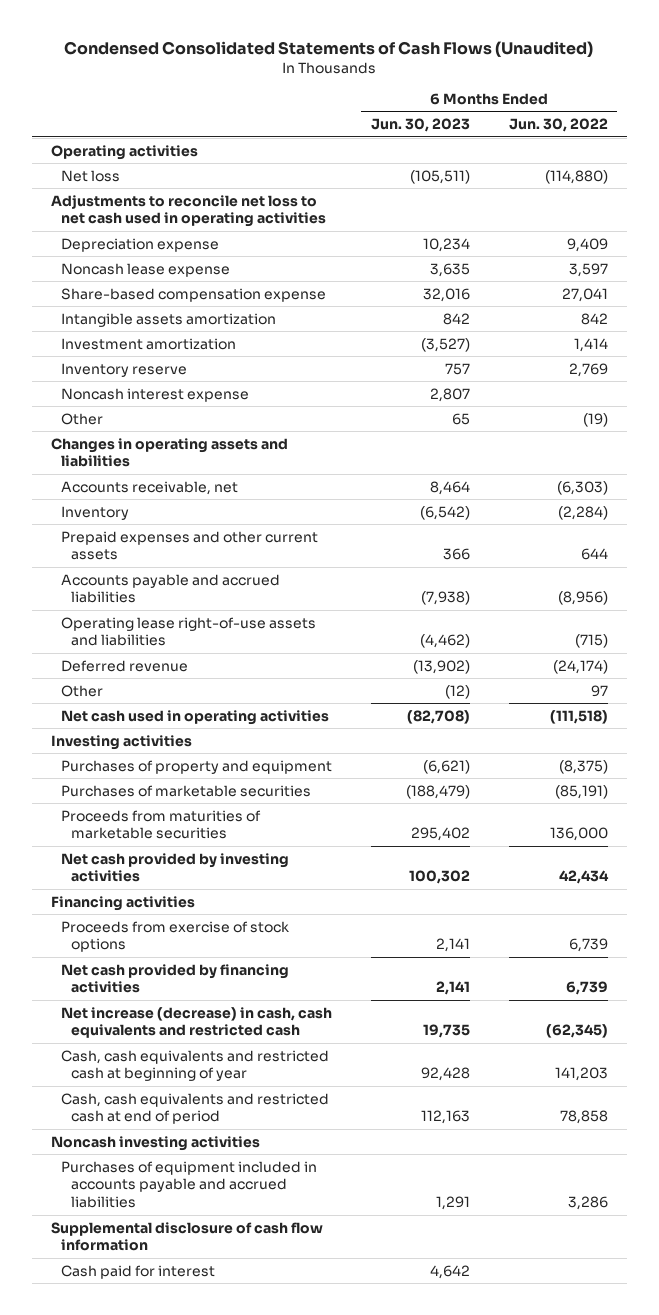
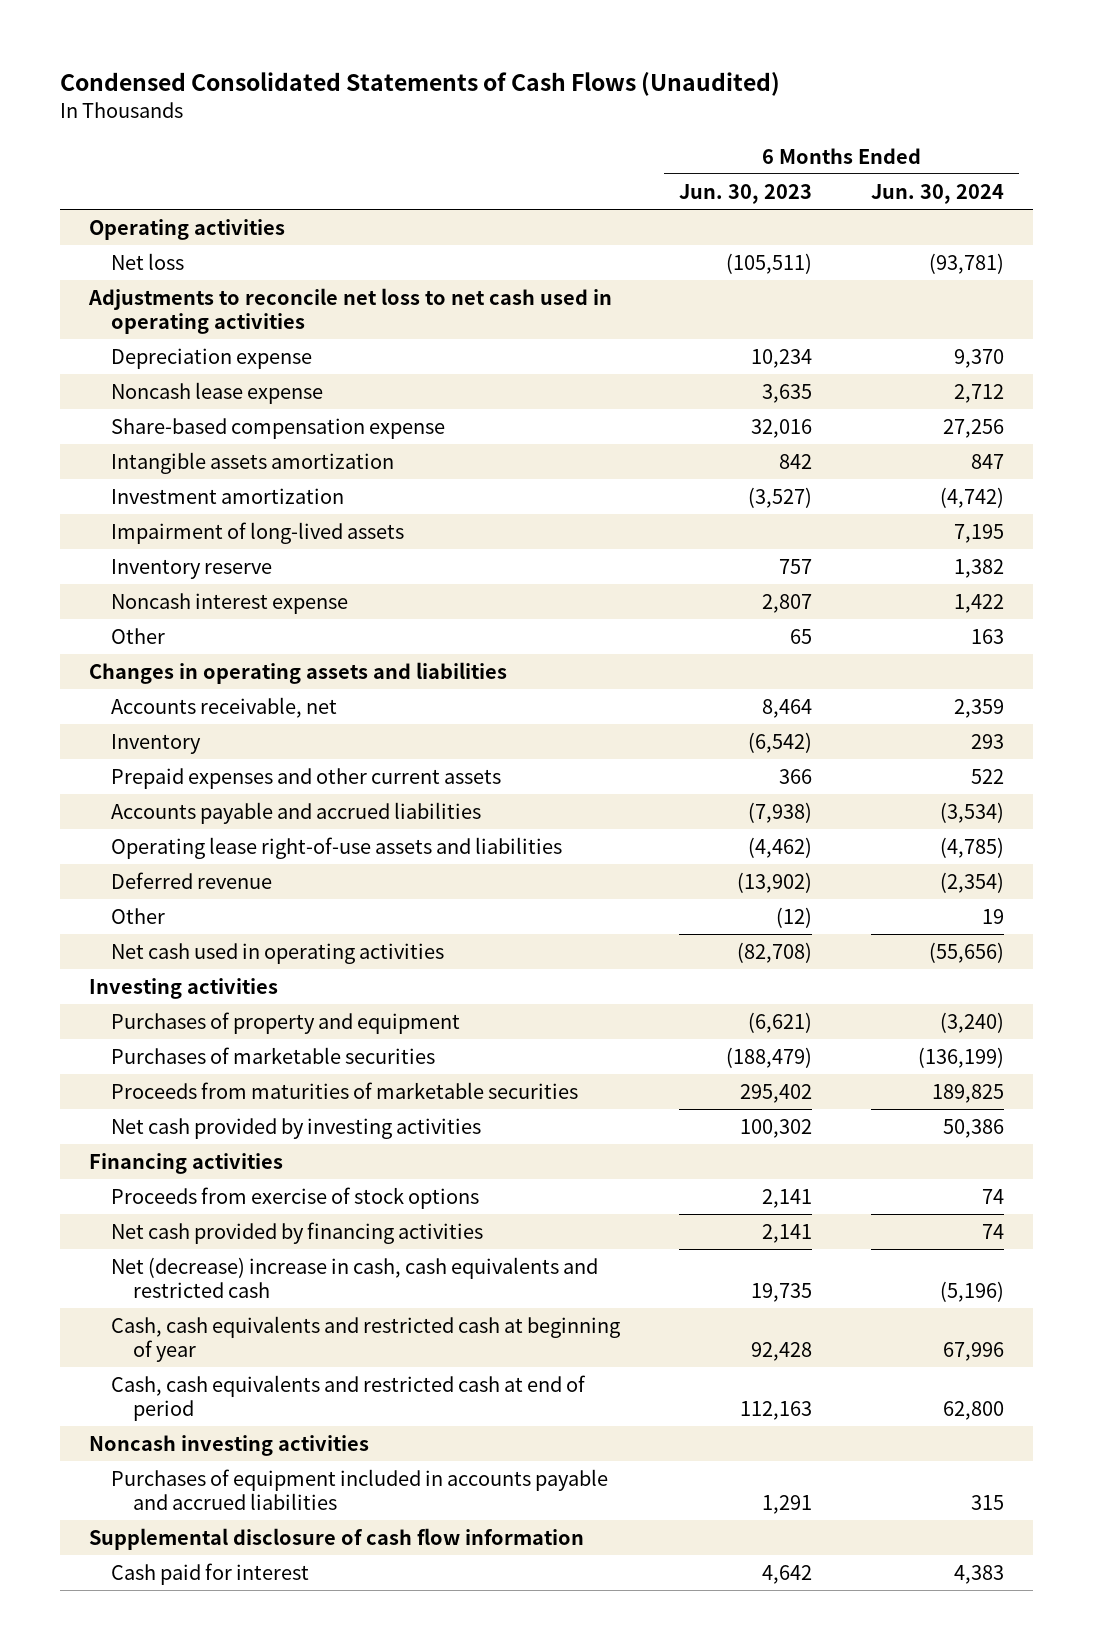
[508,118,608,133] Jun. 30, 2022 -> none
none -> [871,183,1005,204] Jun. 30, 2024
none -> [111,522,405,545] Impairment of long-lived assets
[61,1006,333,1039] Net increase (decrease) in cash, cash equivalents and restricted cash -> [111,1257,599,1298] Net (decrease) increase in cash, cash equivalents and restricted cash

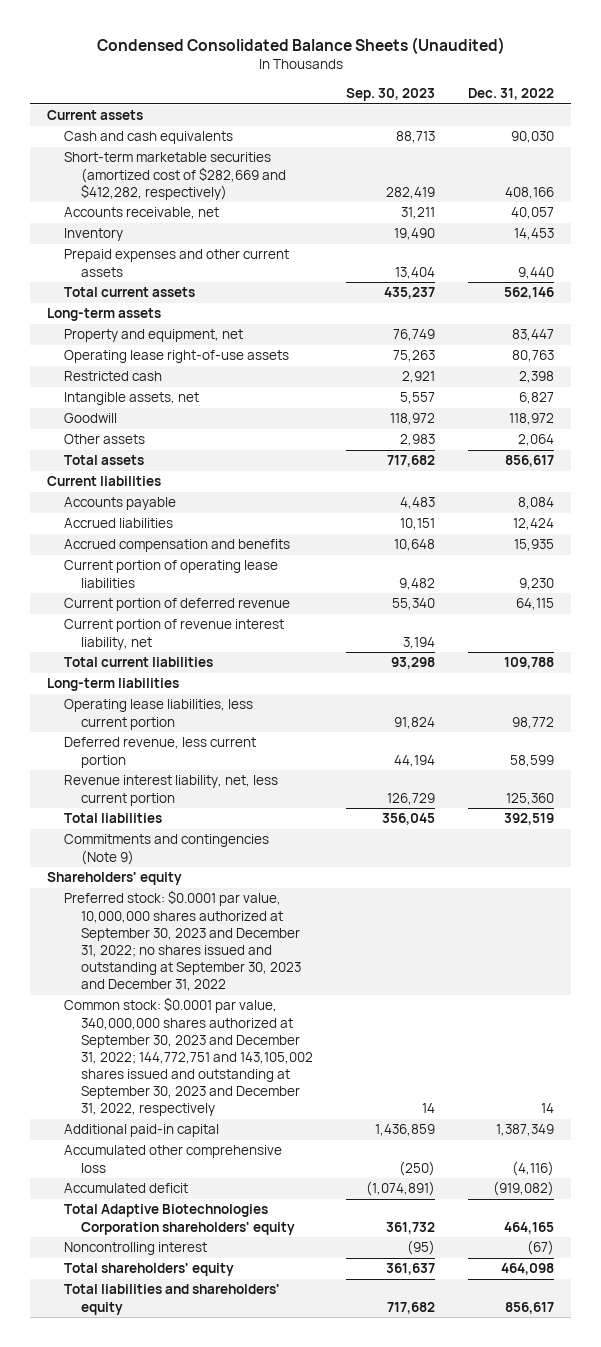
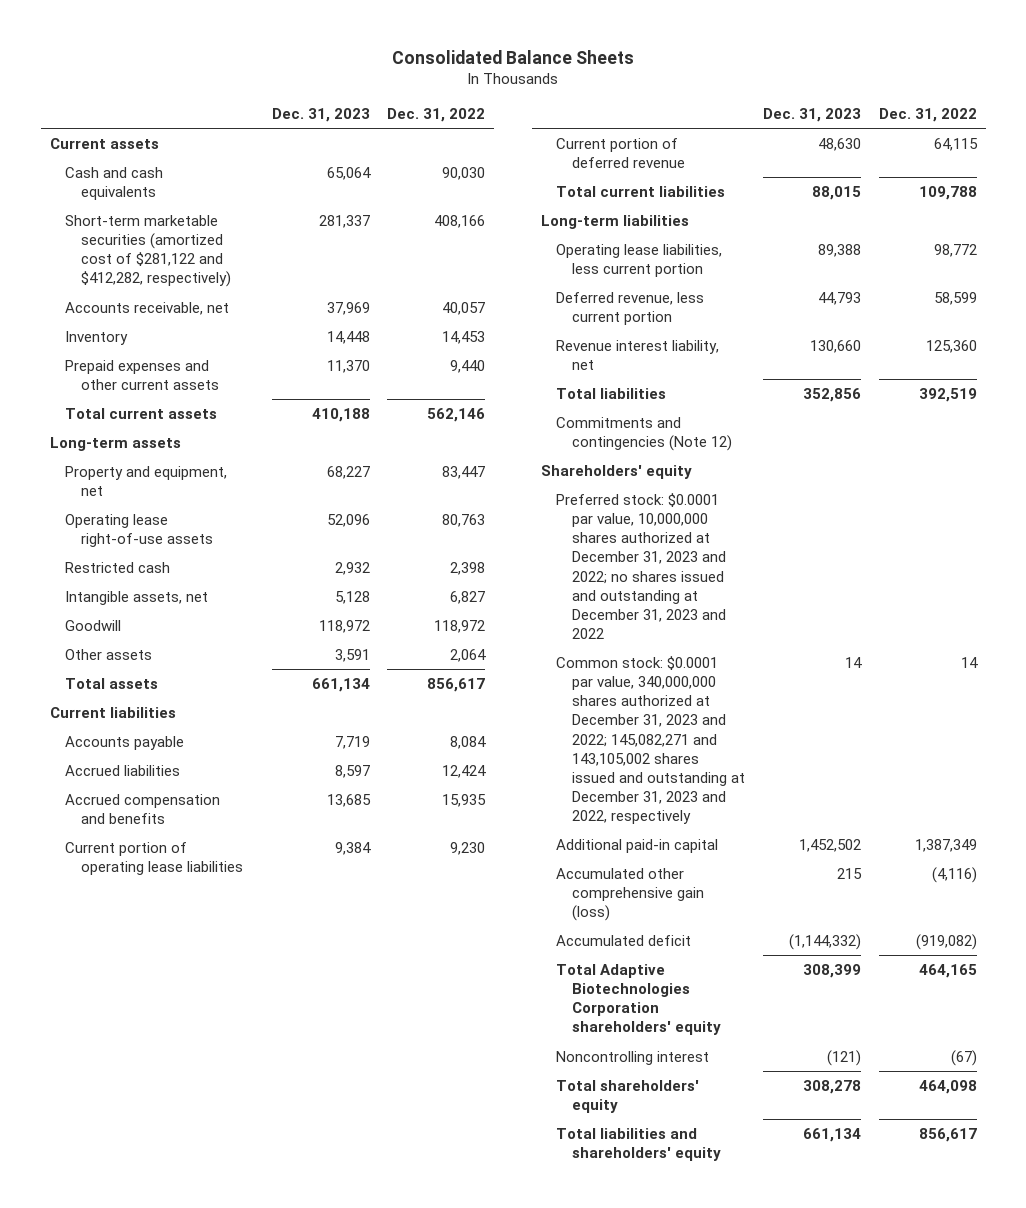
[96,37,505,55] Condensed Consolidated Balance Sheets (Unaudited) -> [392,49,635,64] Consolidated Balance Sheets
[345,88,435,102] Sep. 30, 2023 -> none
none -> [271,108,370,123] Dec. 31, 2023
[63,152,286,200] Short-term marketable securities (amortized cost of $282,669 and $412,282, respectively) -> [65,214,231,288] Short-term marketable securities (amortized cost of $281,122 and $412,282, respectively)
[63,619,284,650] Current portion of revenue interest liability, net -> none
[63,775,278,806] Revenue interest liability, net, less current portion -> [556,339,720,371] Revenue interest liability, net
[63,834,269,865] Commitments and contingencies (Note 9) -> [556,416,732,452] Commitments and contingencies (Note 12)
[63,890,301,992] Preferred stock: $0.0001 par value, 10,000,000 shares authorized at September 30, 2023 and December 31, 2022; no shares issued and outstanding at September 30, 2023 and December 31, 2022 -> [556,492,726,640] Preferred stock: $0.0001 par value, 10,000,000 shares authorized at December 31, 2023 and 2022; no shares issued and outstanding at December 31, 2023 and 2022
[63,997,313,1117] Common stock: $0.0001 par value, 340,000,000 shares authorized at September 30, 2023 and December 31, 2022; 144,772,751 and 143,105,002 shares issued and outstanding at September 30, 2023 and December 31, 2022, respectively -> [556,655,745,825] Common stock: $0.0001 par value, 340,000,000 shares authorized at December 31, 2023 and 2022; 145,082,271 and 143,105,002 shares issued and outstanding at December 31, 2023 and 2022, respectively
[63,1145,282,1173] Accumulated other comprehensive loss -> [556,867,704,922] Accumulated other comprehensive gain (loss)

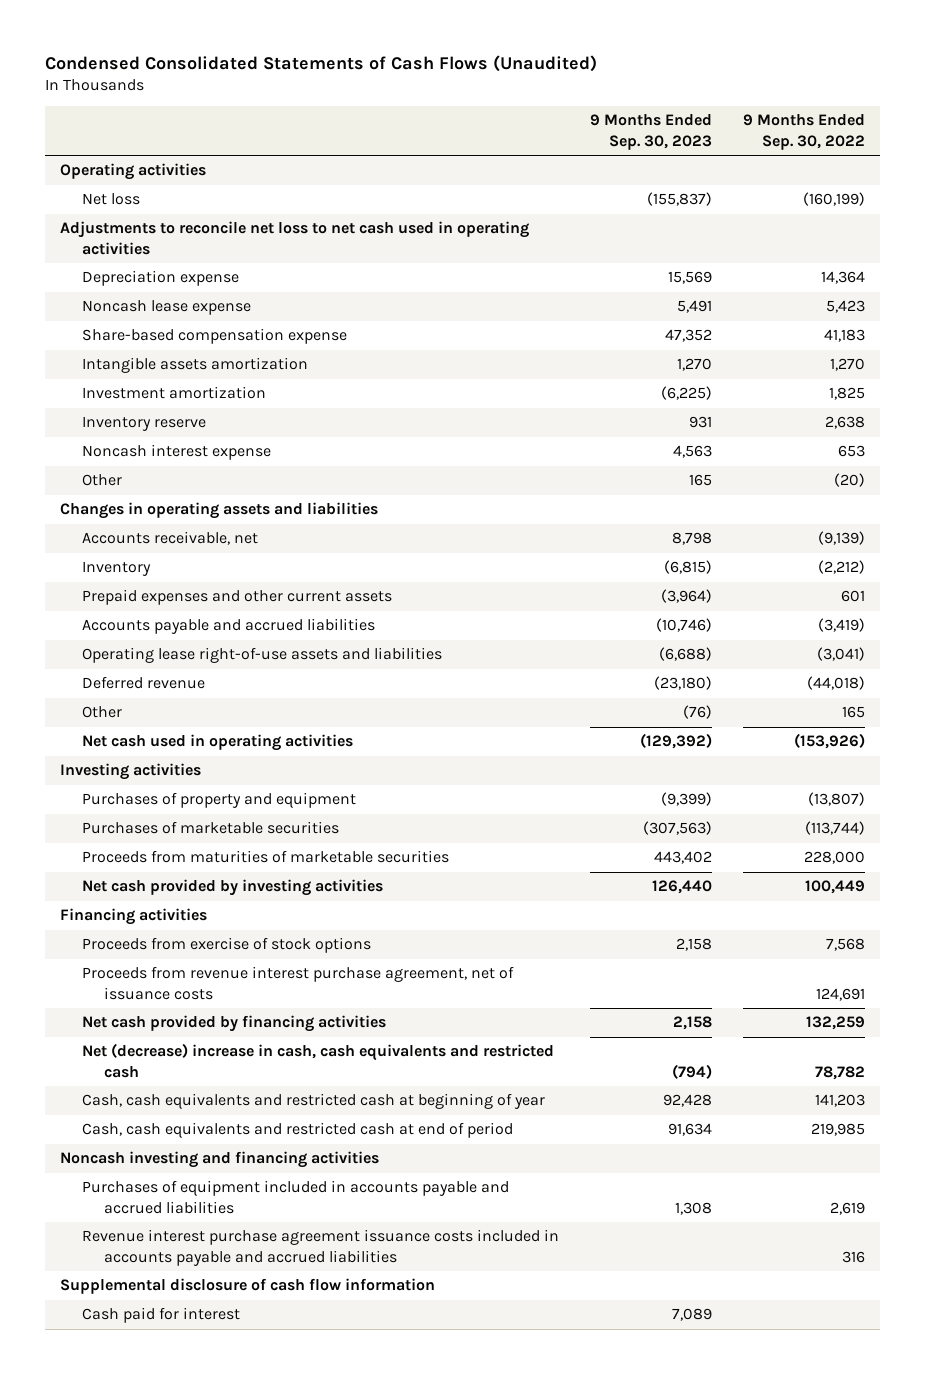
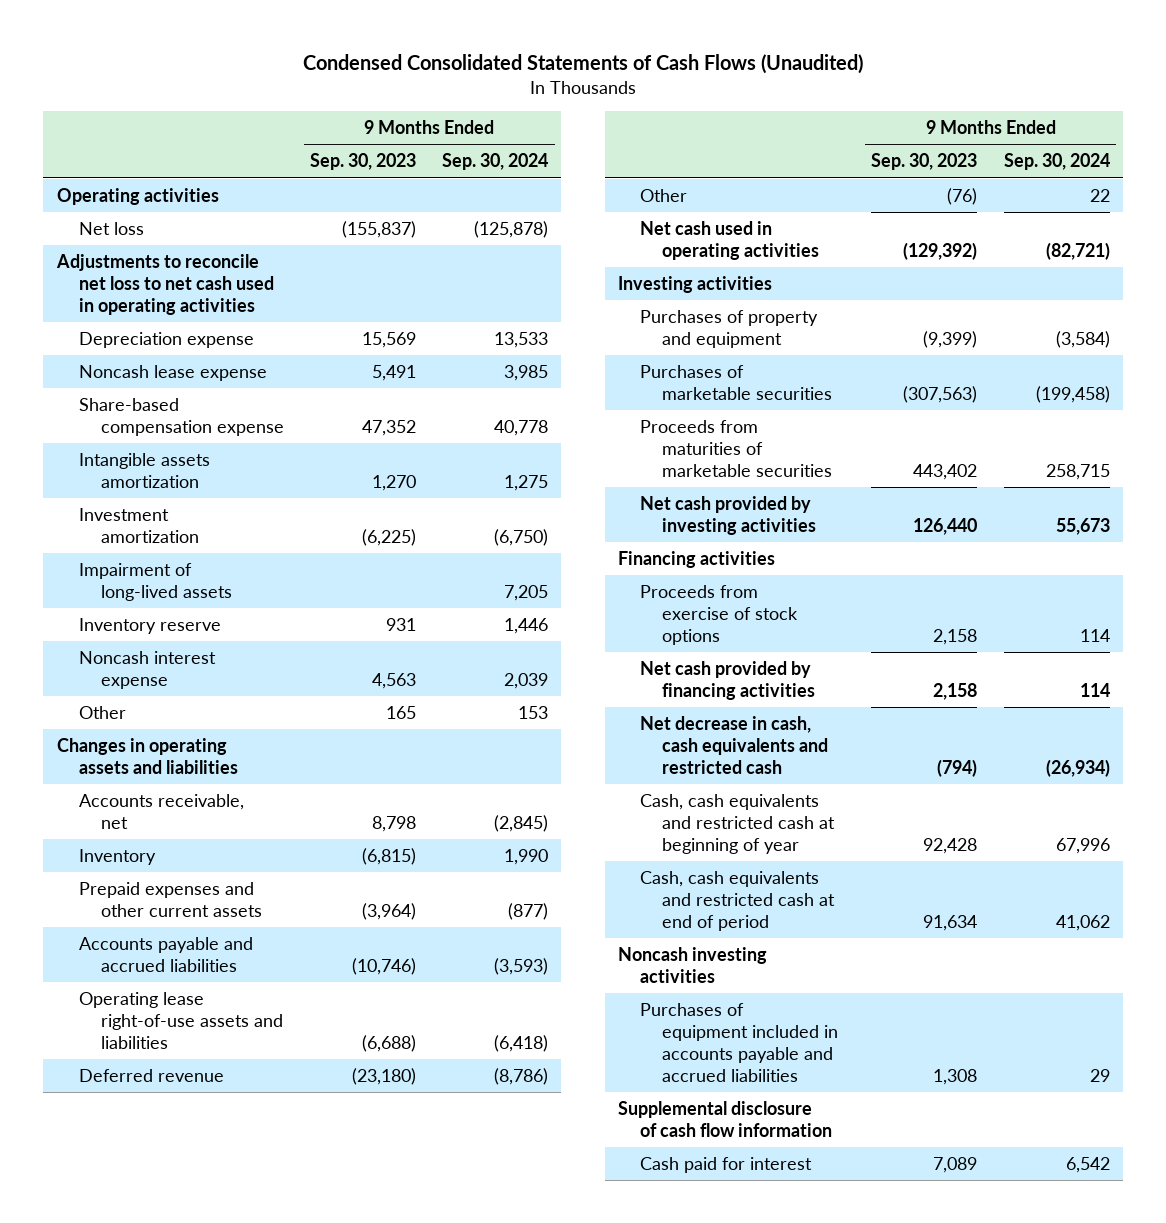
[742,114,865,150] 9 Months Ended Sep. 30, 2022 -> none
none -> [442,153,549,171] Sep. 30, 2024
none -> [78,562,233,601] Impairment of long-lived assets
[81,966,514,1000] Proceeds from revenue interest purchase agreement, net of issuance costs -> none
[81,1043,554,1078] Net (decrease) increase in cash, cash equivalents and restricted cash -> [640,715,829,774] Net decrease in cash, cash equivalents and restricted cash
[60,1151,380,1169] Noncash investing and financing activities -> [617,946,767,983] Noncash investing activities
[81,1229,559,1266] Revenue interest purchase agreement issuance costs included in accounts payable and accrued liabilities -> none

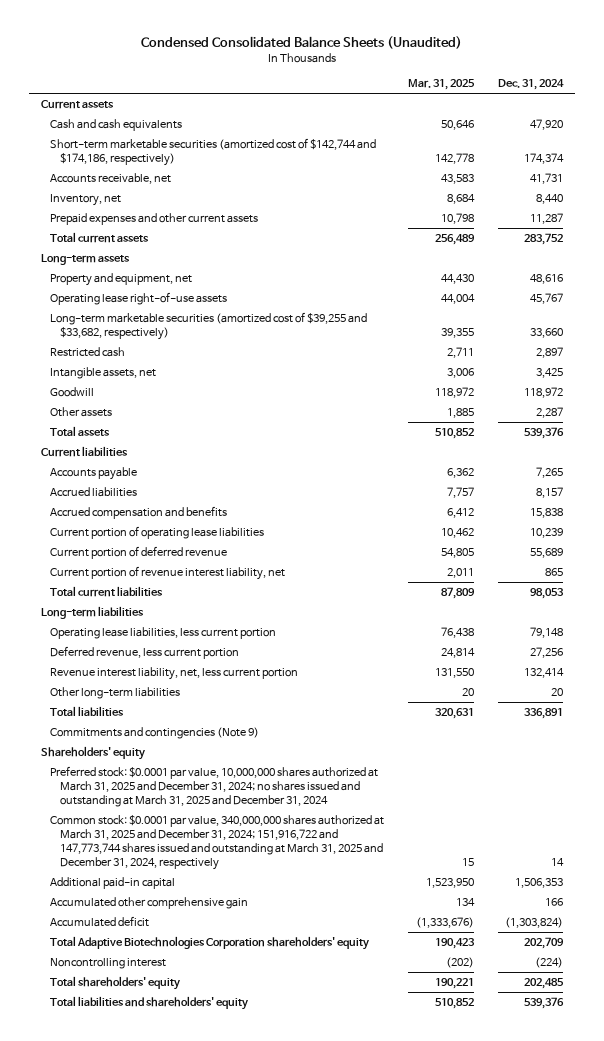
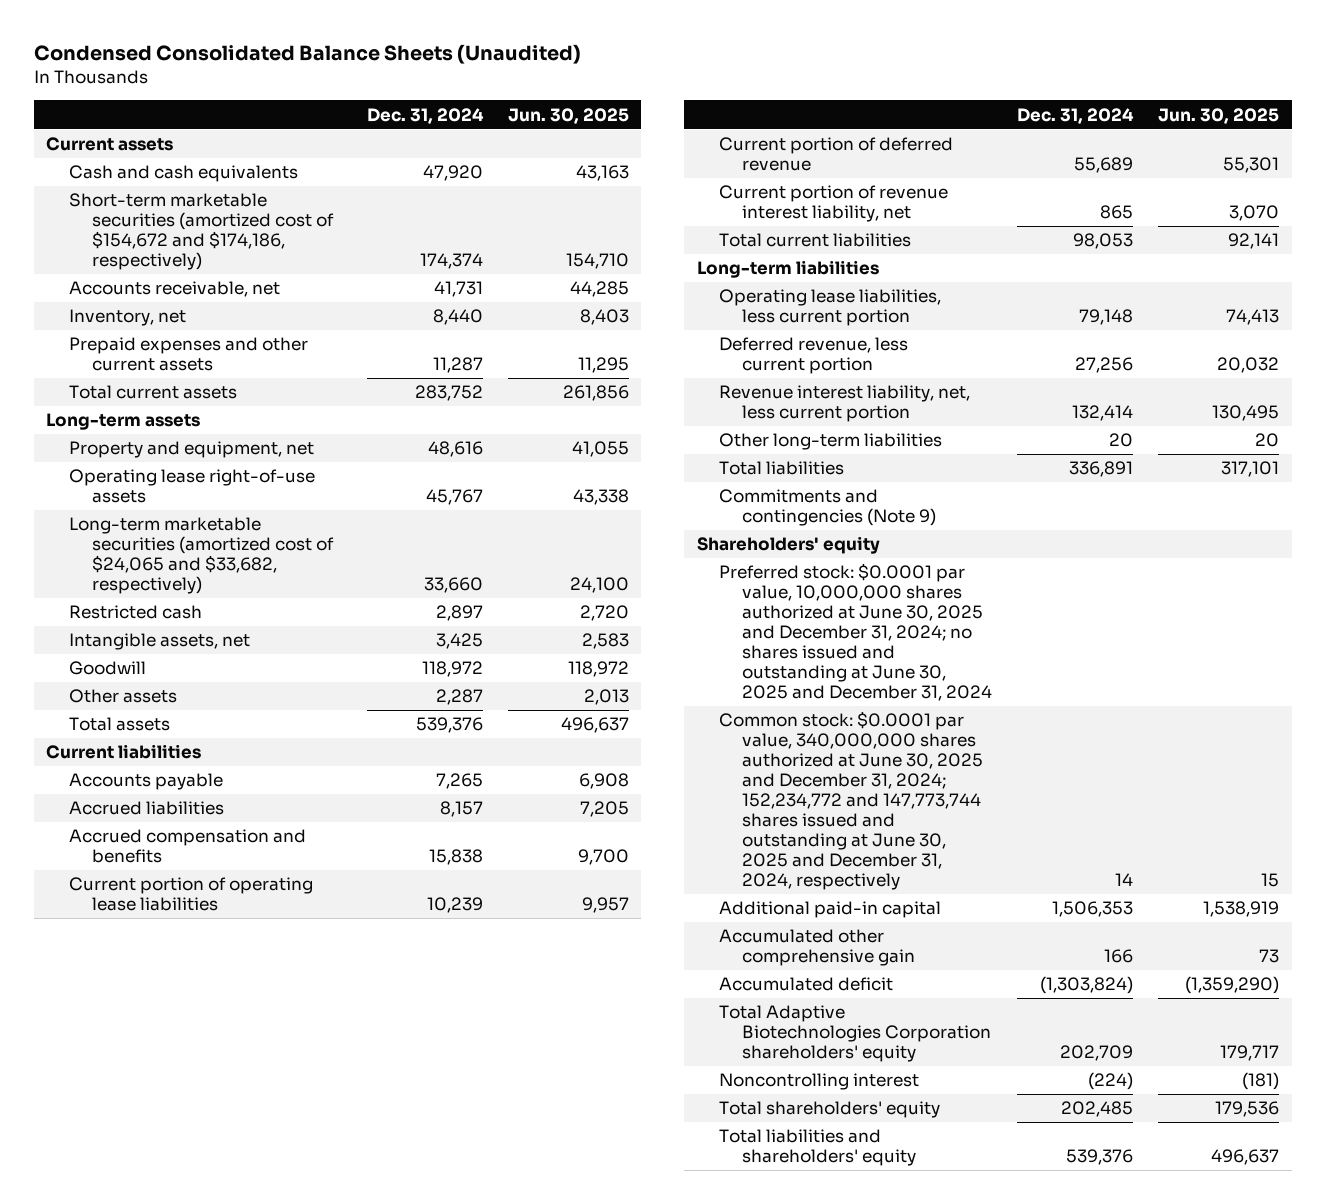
[408,79,476,91] Mar. 31, 2025 -> none
none -> [507,107,629,124] Jun. 30, 2025
[50,138,377,167] Short-term marketable securities (amortized cost of $142,744 and $174,186, respectively) -> [68,193,334,271] Short-term marketable securities (amortized cost of $154,672 and $174,186, respectively)
[50,312,368,341] Long-term marketable securities (amortized cost of $39,255 and $33,682, respectively) -> [68,517,334,595] Long-term marketable securities (amortized cost of $24,065 and $33,682, respectively)
[50,766,379,808] Preferred stock: $0.0001 par value, 10,000,000 shares authorized at March 31, 2025 and December 31, 2024; no shares issued and outstanding at March 31, 2025 and December 31, 2024 -> [719,563,992,702] Preferred stock: $0.0001 par value, 10,000,000 shares authorized at June 30, 2025 and December 31, 2024; no shares issued and outstanding at June 30, 2025 and December 31, 2024
[50,815,385,871] Common stock: $0.0001 par value, 340,000,000 shares authorized at March 31, 2025 and December 31, 2024; 151,916,722 and 147,773,744 shares issued and outstanding at March 31, 2025 and December 31, 2024, respectively -> [719,711,983,890] Common stock: $0.0001 par value, 340,000,000 shares authorized at June 30, 2025 and December 31, 2024; 152,234,772 and 147,773,744 shares issued and outstanding at June 30, 2025 and December 31, 2024, respectively

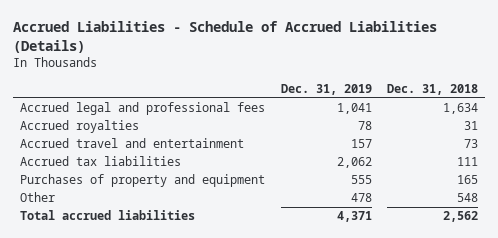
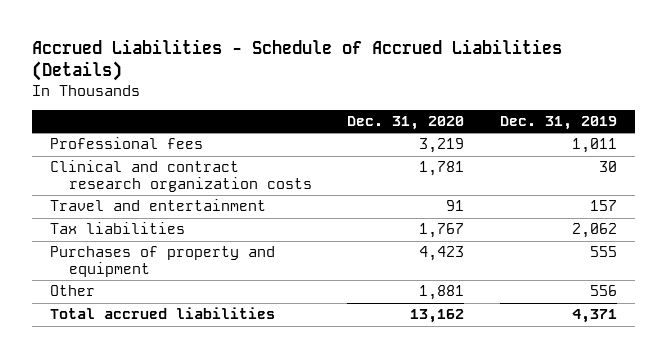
[386,83,478,95] Dec. 31, 2018 -> none
none -> [347,116,465,131] Dec. 31, 2020
[20,120,140,134] Accrued royalties -> none
[20,102,266,116] Accrued legal and professional fees -> [49,137,203,150] Professional fees
[336,103,372,115] 1,041 -> [572,138,618,154] 1,011
none -> [49,160,312,193] Clinical and contract research organization costs
[20,138,245,149] Accrued travel and entertainment -> [49,199,266,212] Travel and entertainment
[20,156,182,167] Accrued tax liabilities -> [49,222,185,235] Tax liabilities
[350,193,372,203] 478 -> [590,285,618,297] 556

